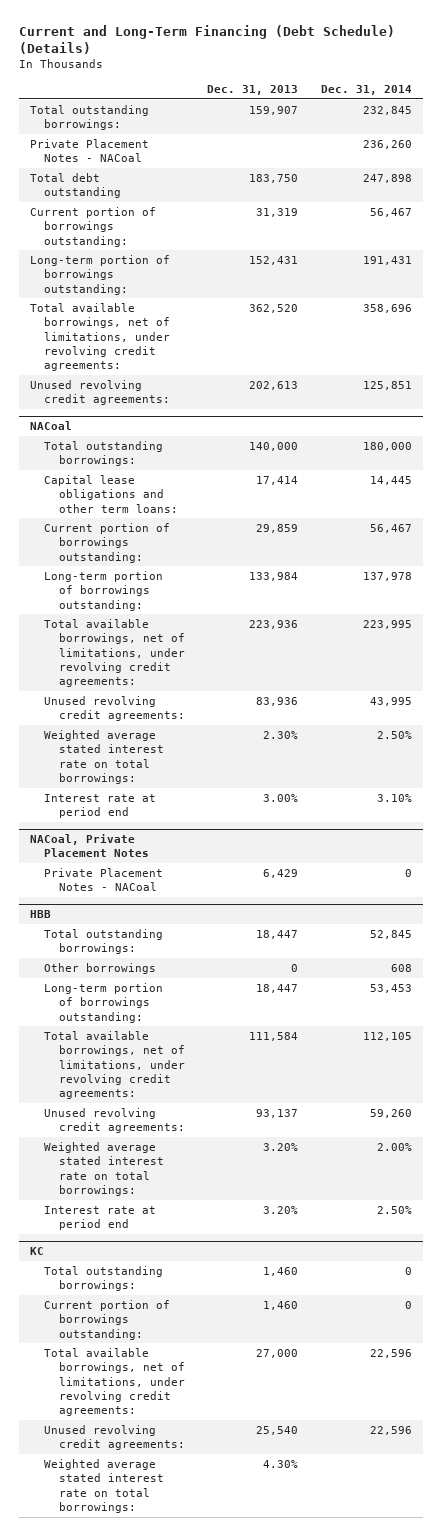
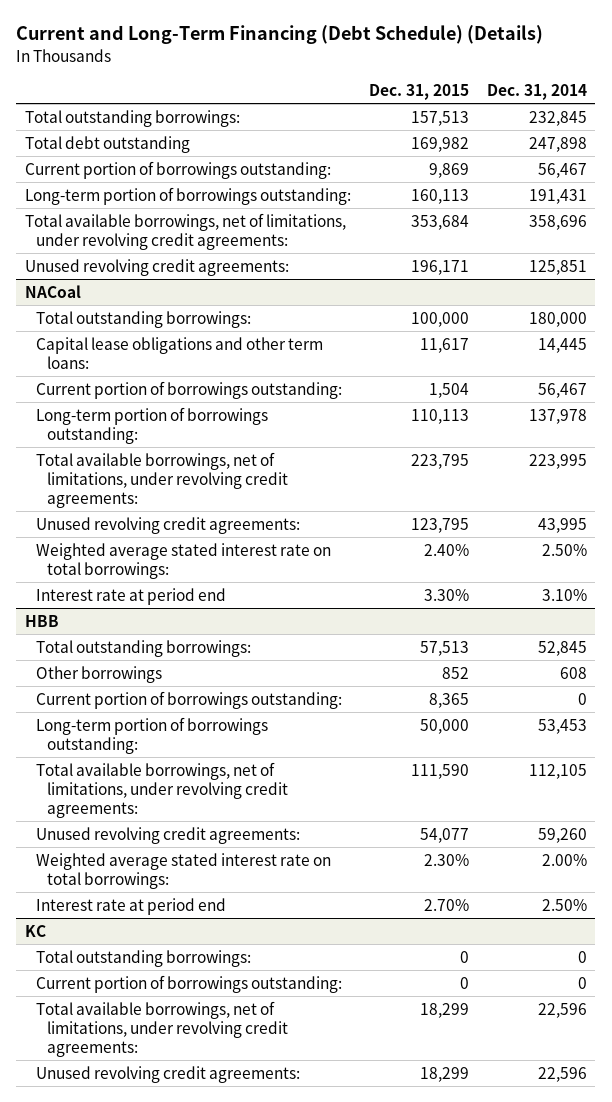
[207,85,299,96] Dec. 31, 2013 -> none
none -> [368,83,469,100] Dec. 31, 2015
[30,138,150,163] Private Placement Notes - NACoal -> none
[30,834,150,858] NACoal, Private Placement Notes -> none
[44,867,164,892] Private Placement Notes - NACoal -> none
none -> [36,690,343,709] Current portion of borrowings outstanding:
[44,1458,164,1513] Weighted average stated interest rate on total borrowings: -> none

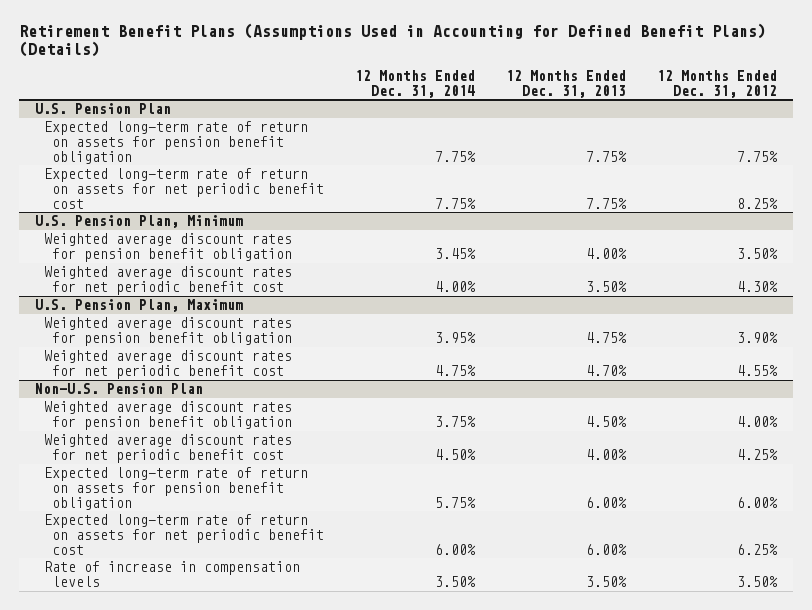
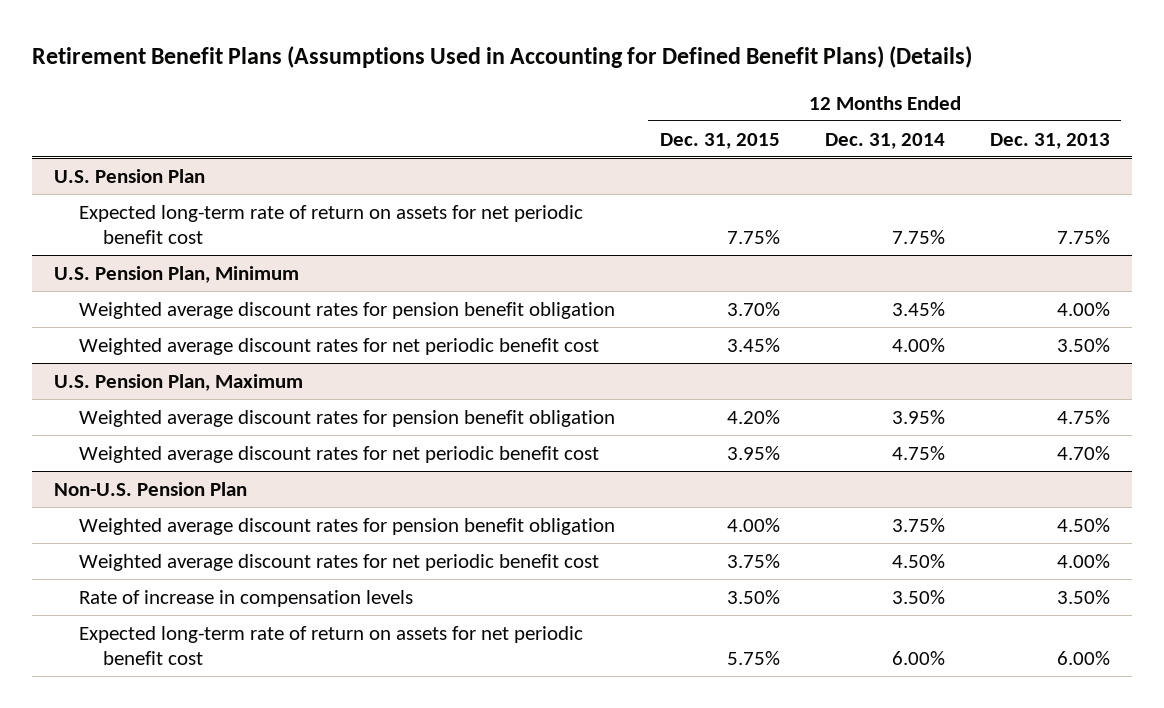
[657,69,778,98] 12 Months Ended Dec. 31, 2012 -> none
none -> [659,132,780,149] Dec. 31, 2015
[43,121,308,164] Expected long-term rate of return on assets for pension benefit obligation -> none
[43,467,308,510] Expected long-term rate of return on assets for pension benefit obligation -> none
[43,514,325,555] Expected long-term rate of return on assets for net periodic benefit cost -> [78,625,583,666] Expected long-term rate of return on assets for net periodic benefit cost

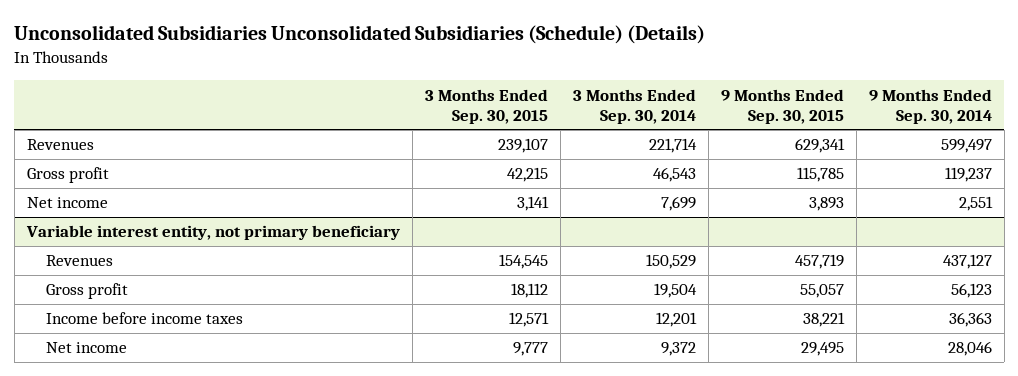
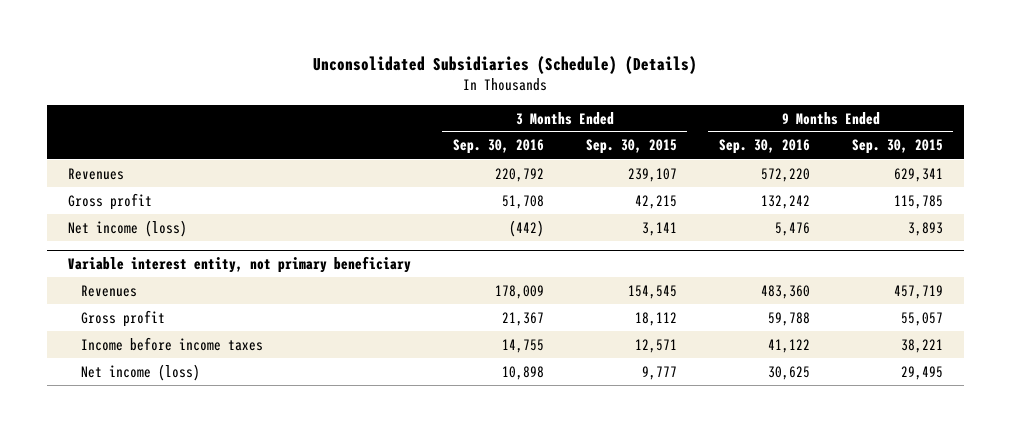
[14,25,706,45] Unconsolidated Subsidiaries Unconsolidated Subsidiaries (Schedule) (Details) -> [313,55,698,74] Unconsolidated Subsidiaries (Schedule) (Details)
[572,88,696,124] 3 Months Ended Sep. 30, 2014 -> none
[868,88,992,124] 9 Months Ended Sep. 30, 2014 -> none
none -> [452,139,544,155] Sep. 30, 2016
none -> [718,139,810,155] Sep. 30, 2016
[26,197,108,209] Net income -> [67,219,187,237] Net income (loss)
[46,342,128,354] Net income -> [80,363,200,381] Net income (loss)

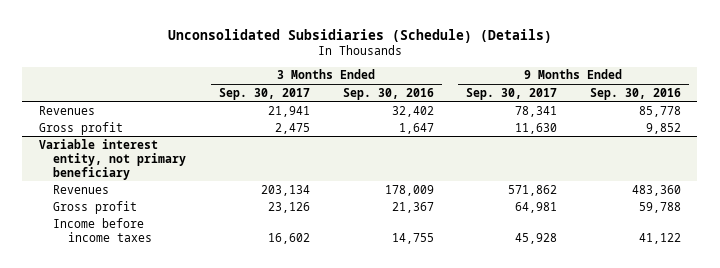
[585,139,677,155] Sep. 30, 2015 -> none
[851,139,943,155] Sep. 30, 2015 -> none
none -> [218,87,310,100] Sep. 30, 2017
none -> [466,87,558,100] Sep. 30, 2017
[67,219,187,237] Net income (loss) -> none
[494,167,544,182] 220,792 -> [391,105,434,117] 32,402
[760,167,810,182] 572,220 -> [638,105,681,117] 85,778
[501,194,544,209] 51,708 -> [398,122,434,134] 1,647
[760,194,810,209] 132,242 -> [645,122,681,134] 9,852
[80,363,200,381] Net income (loss) -> none

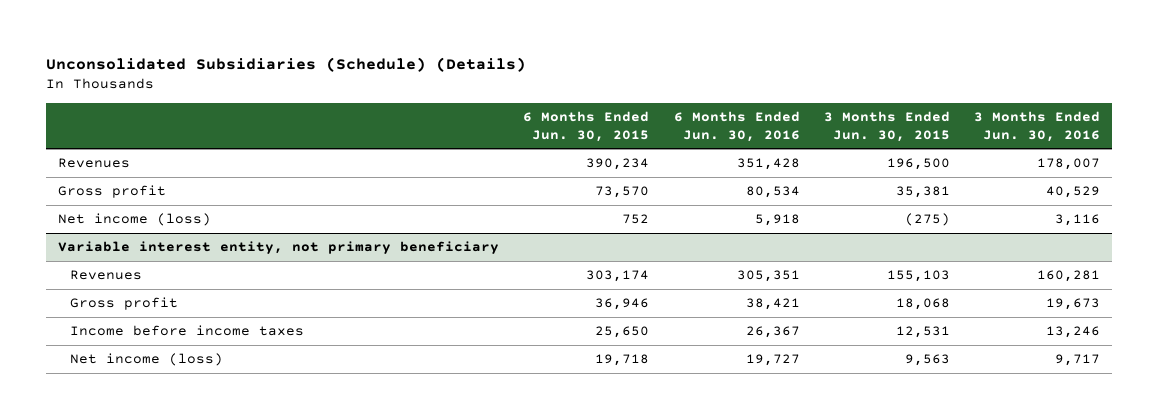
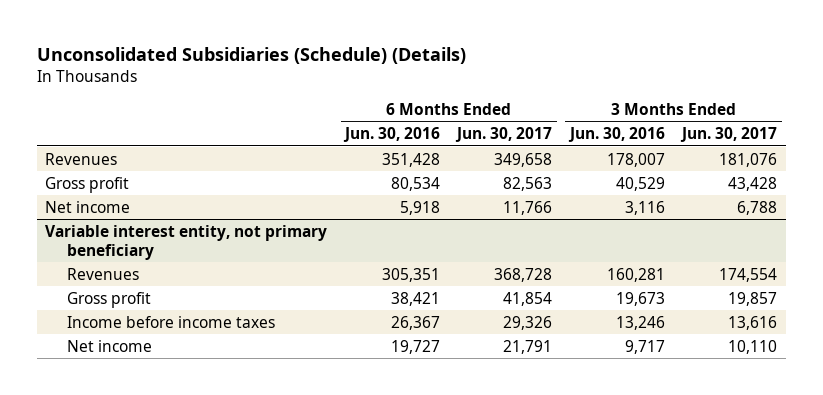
[523,110,650,142] 6 Months Ended Jun. 30, 2015 -> none
[823,110,950,142] 3 Months Ended Jun. 30, 2015 -> none
none -> [455,127,553,143] Jun. 30, 2017
none -> [680,127,778,143] Jun. 30, 2017
[58,213,212,227] Net income (loss) -> [45,200,131,213] Net income
[69,353,223,367] Net income (loss) -> [67,339,153,352] Net income

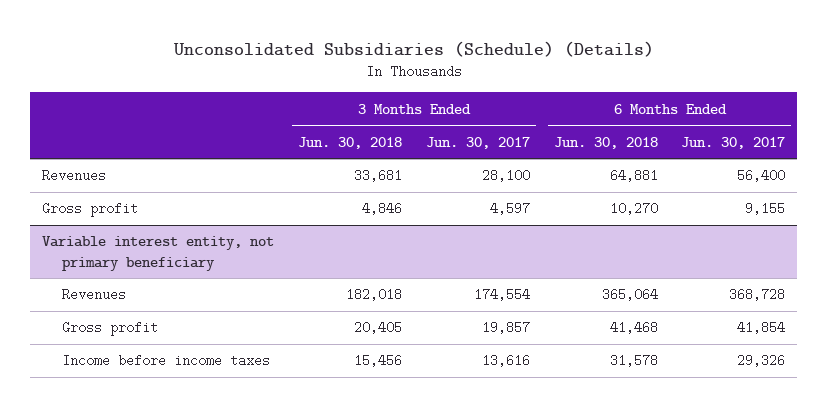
[342,127,440,143] Jun. 30, 2016 -> none
[567,127,665,143] Jun. 30, 2016 -> none
none -> [298,136,403,149] Jun. 30, 2018
none -> [553,136,658,149] Jun. 30, 2018
[45,200,131,213] Net income -> none
[494,152,553,167] 349,658 -> [737,169,786,183] 56,400
[719,152,778,167] 181,076 -> [481,169,530,183] 28,100
[503,176,553,191] 82,563 -> [745,202,786,216] 9,155
[728,176,778,191] 43,428 -> [489,202,530,216] 4,597
[67,339,153,352] Net income -> none

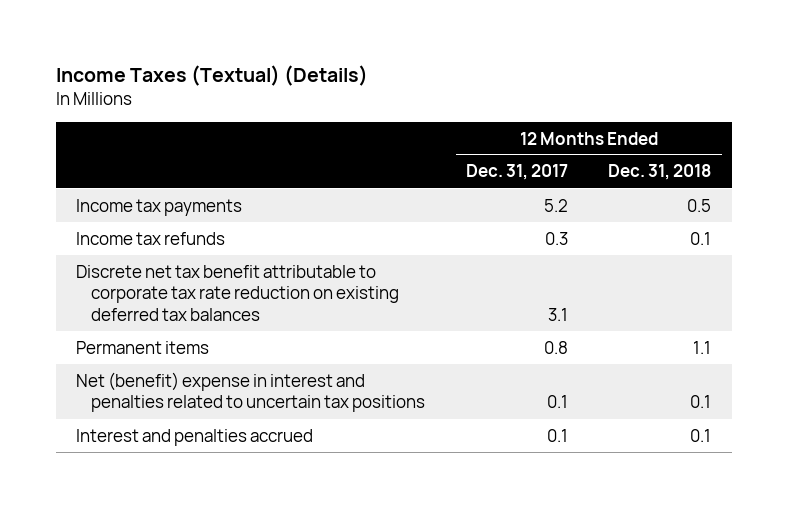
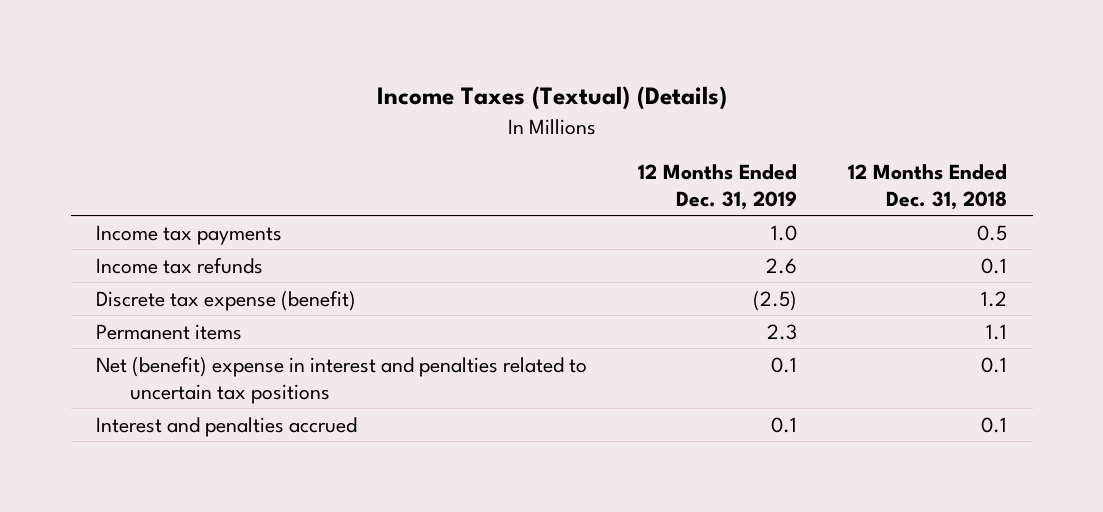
[465,164,568,181] Dec. 31, 2017 -> none
none -> [638,163,798,210] 12 Months Ended Dec. 31, 2019
[76,264,400,322] Discrete net tax benefit attributable to corporate tax rate reduction on existing deferred tax balances -> none
none -> [96,289,357,311] Discrete tax expense (benefit)

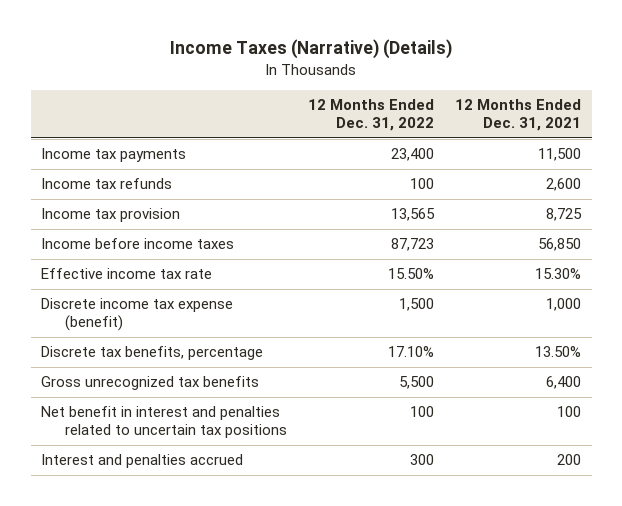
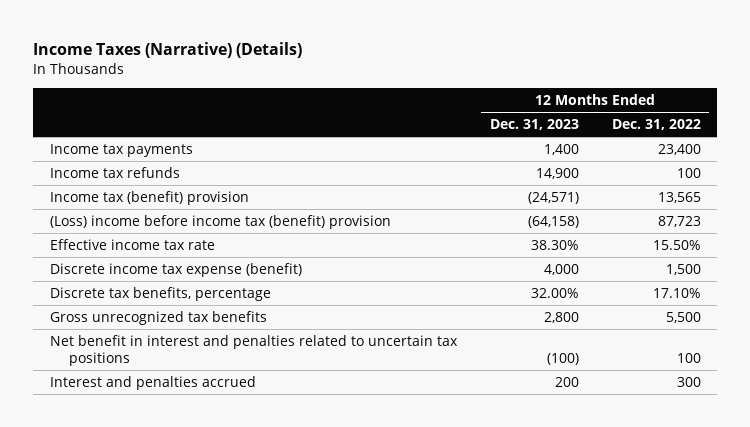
[455,99,582,132] 12 Months Ended Dec. 31, 2021 -> none
none -> [489,119,579,131] Dec. 31, 2023
[41,208,181,223] Income tax provision -> [49,191,249,206] Income tax (benefit) provision
[41,238,235,250] Income before income taxes -> [49,215,391,230] (Loss) income before income tax (benefit) provision

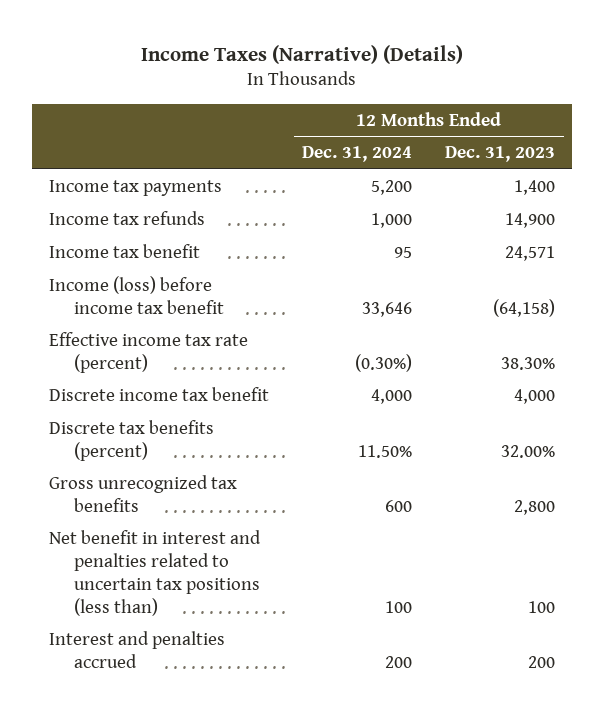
[611,119,701,131] Dec. 31, 2022 -> none
none -> [302,146,413,163] Dec. 31, 2024
[49,191,249,206] Income tax (benefit) provision -> [49,243,201,258] Income tax benefit
[527,192,579,205] (24,571) -> [505,245,556,261] 24,571
[49,215,391,230] (Loss) income before income tax (benefit) provision -> [49,275,224,314] Income (loss) before income tax benefit
[49,239,215,251] Effective income tax rate -> [49,331,249,373] Effective income tax rate (percent)
[49,263,302,278] Discrete income tax expense (benefit) -> [49,386,270,401] Discrete income tax benefit
[49,287,271,302] Discrete tax benefits, percentage -> [49,419,215,461] Discrete tax benefits (percent)
[49,335,458,366] Net benefit in interest and penalties related to uncertain tax positions -> [49,529,262,616] Net benefit in interest and penalties related to uncertain tax positions (less than)
[546,352,579,365] (100) -> [528,600,556,613] 100

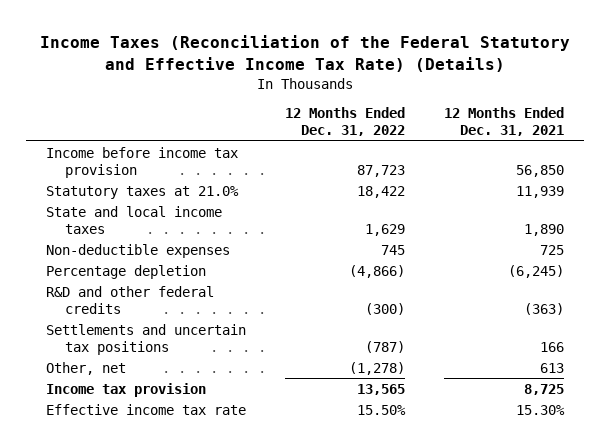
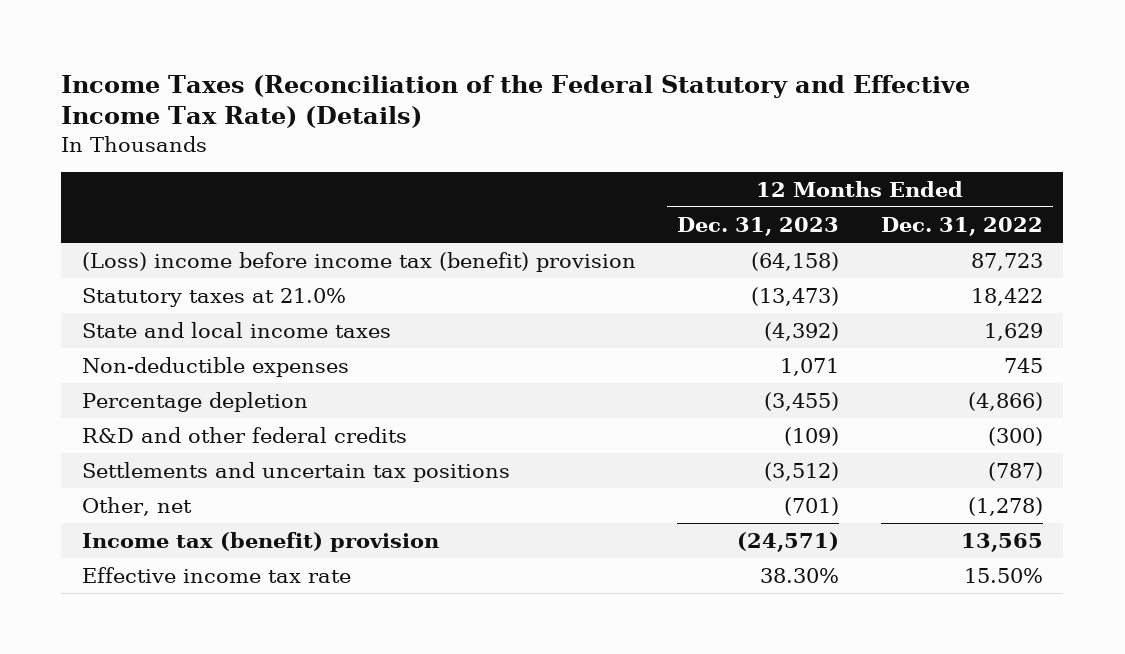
[444,107,565,137] 12 Months Ended Dec. 31, 2021 -> none
none -> [677,216,840,236] Dec. 31, 2023
[45,146,238,178] Income before income tax provision -> [82,251,637,272] (Loss) income before income tax (benefit) provision
[45,382,206,397] Income tax provision -> [82,531,440,552] Income tax (benefit) provision

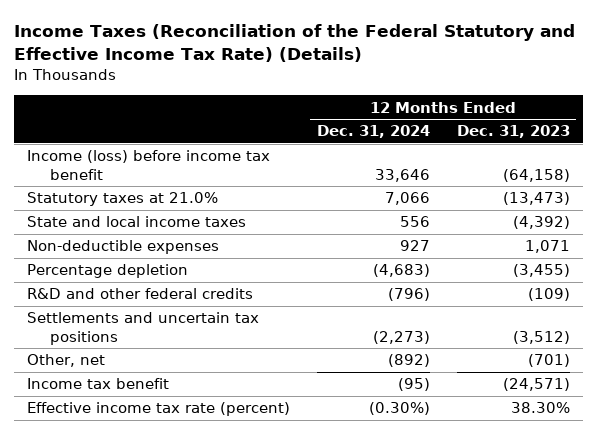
[880,216,1043,236] Dec. 31, 2022 -> none
none -> [317,125,431,139] Dec. 31, 2024
[82,251,637,272] (Loss) income before income tax (benefit) provision -> [27,150,271,180] Income (loss) before income tax benefit
[82,531,440,552] Income tax (benefit) provision -> [27,378,170,390] Income tax benefit
[82,566,352,583] Effective income tax rate -> [27,402,291,417] Effective income tax rate (percent)

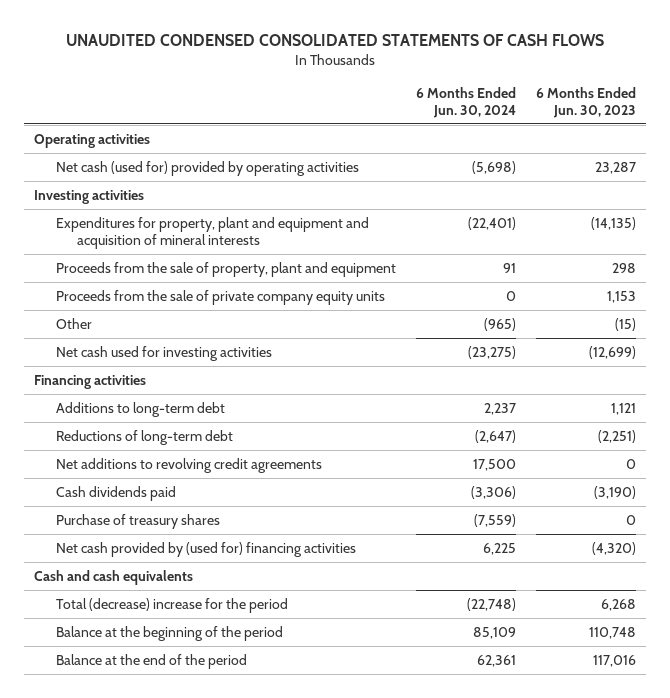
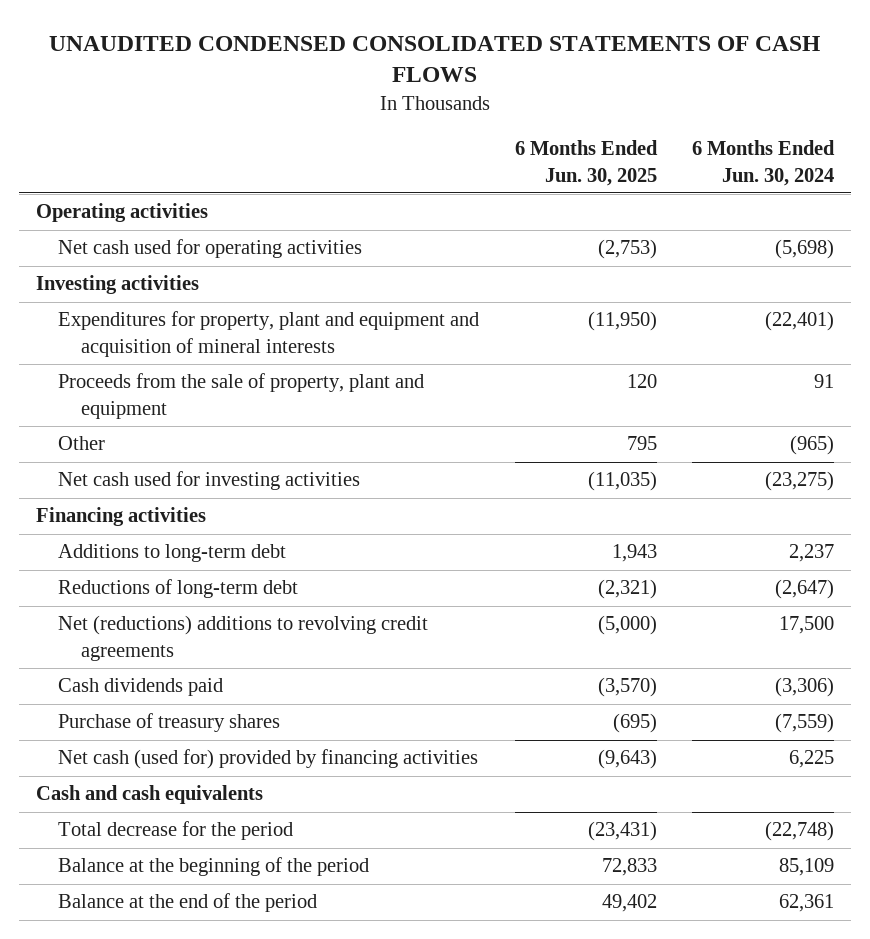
[535,87,636,119] 6 Months Ended Jun. 30, 2023 -> none
none -> [514,140,658,186] 6 Months Ended Jun. 30, 2025
[55,160,359,176] Net cash (used for) provided by operating activities -> [58,239,363,259] Net cash used for operating activities
[55,289,385,305] Proceeds from the sale of private company equity units -> none
[55,457,322,473] Net additions to revolving credit agreements -> [58,615,429,661] Net (reductions) additions to revolving credit agreements
[55,541,356,557] Net cash provided by (used for) financing activities -> [58,749,479,770] Net cash (used for) provided by financing activities
[55,597,288,613] Total (decrease) increase for the period -> [58,821,294,841] Total decrease for the period

